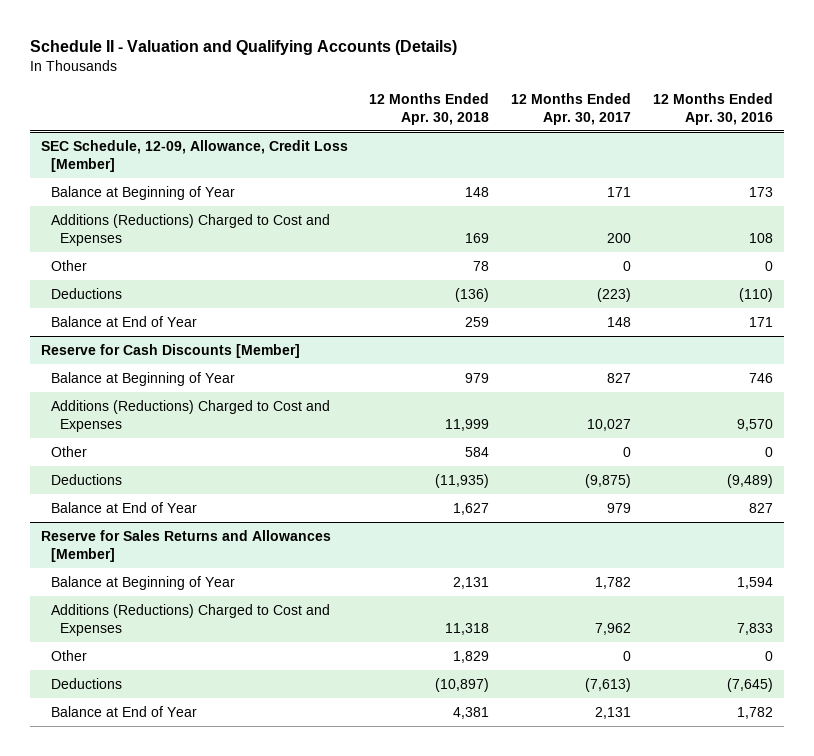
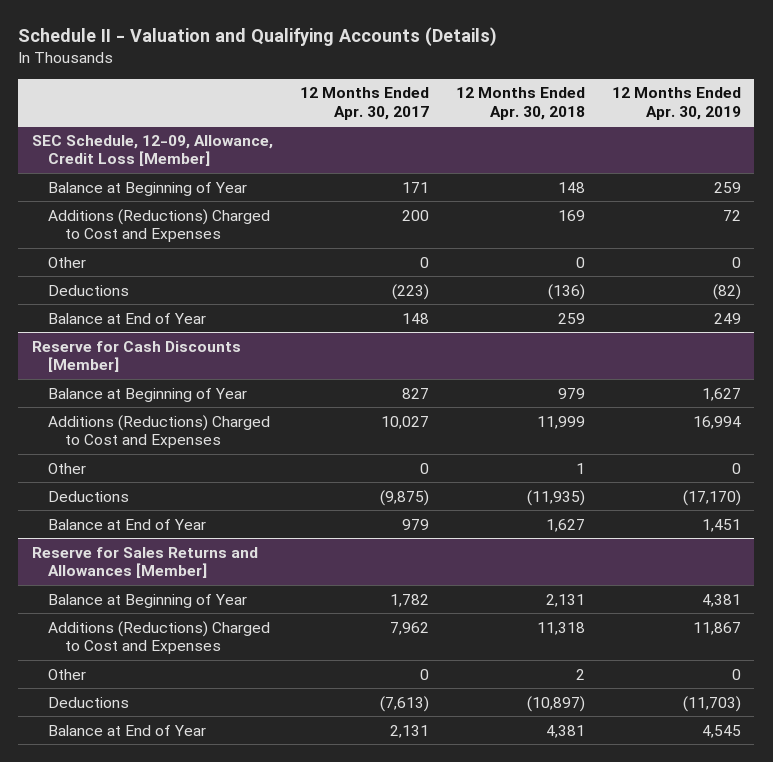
[652,92,773,125] 12 Months Ended Apr. 30, 2016 -> none
none -> [611,87,741,120] 12 Months Ended Apr. 30, 2019
[473,260,490,271] 78 -> [575,256,585,268] 0
[465,446,490,457] 584 -> [575,462,585,474] 1
[453,650,490,663] 1,829 -> [575,668,585,680] 2

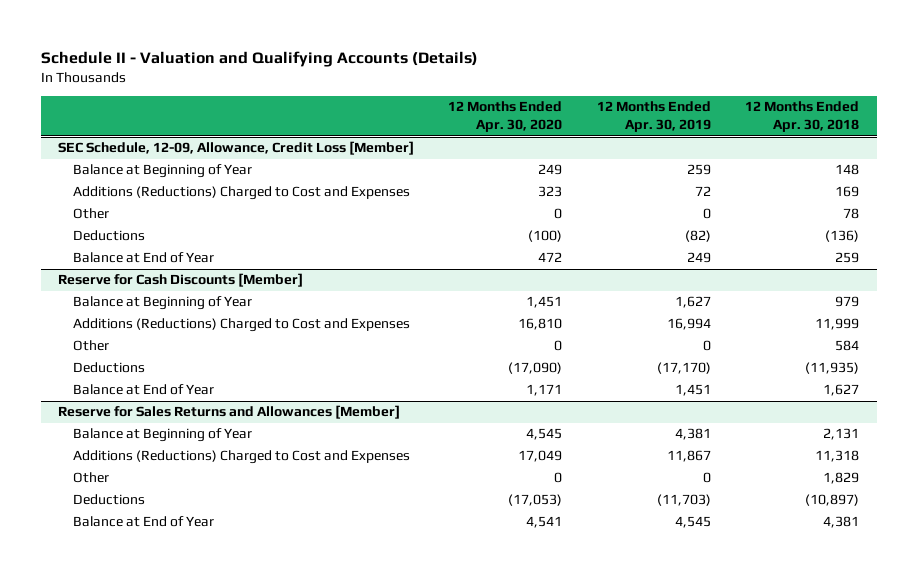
[299,87,429,120] 12 Months Ended Apr. 30, 2017 -> none
none -> [448,101,563,133] 12 Months Ended Apr. 30, 2020
[575,256,585,268] 0 -> [843,208,860,220] 78
[575,462,585,474] 1 -> [835,340,860,352] 584
[575,668,585,680] 2 -> [823,472,860,485] 1,829

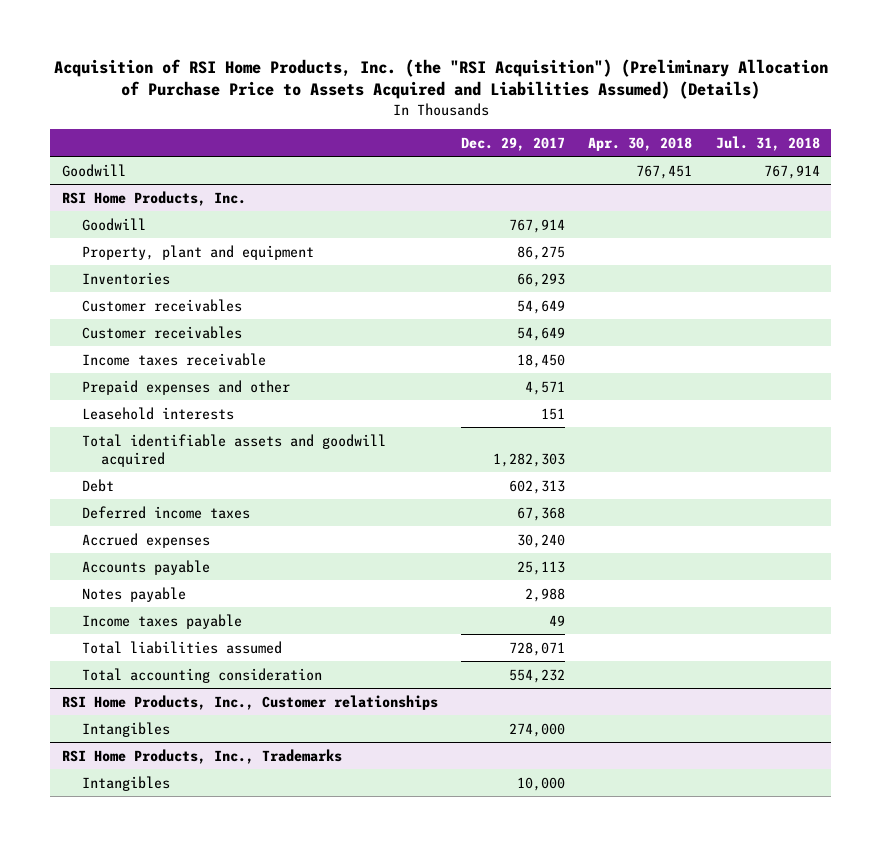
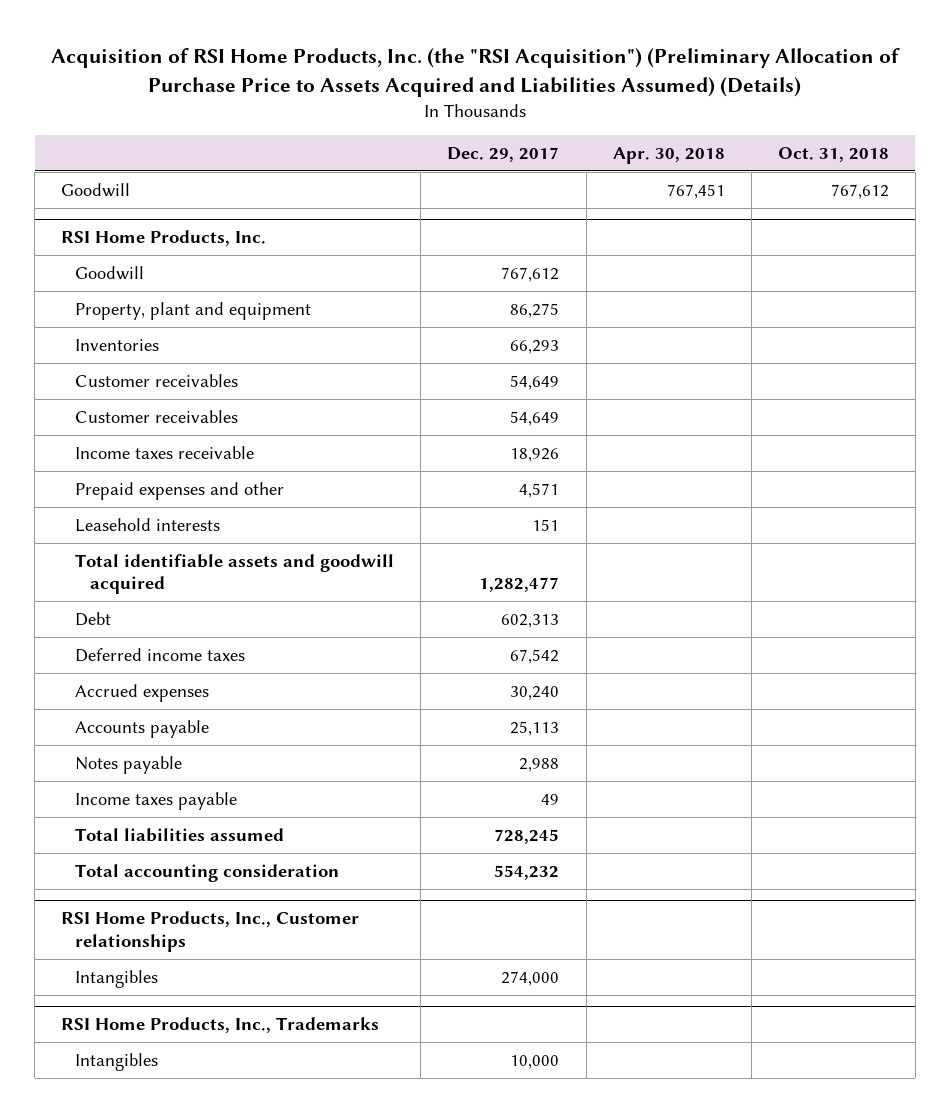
[715,135,820,151] Jul. 31, 2018 -> none
none -> [777,146,889,162] Oct. 31, 2018
[509,218,566,233] 767,914 -> [501,266,560,282] 767,612
[517,353,566,368] 18,450 -> [510,447,560,462] 18,926
[493,452,566,467] 1,282,303 -> [479,577,560,593] 1,282,477
[517,506,566,521] 67,368 -> [510,648,560,664] 67,542
[509,641,566,656] 728,071 -> [494,828,560,844] 728,245

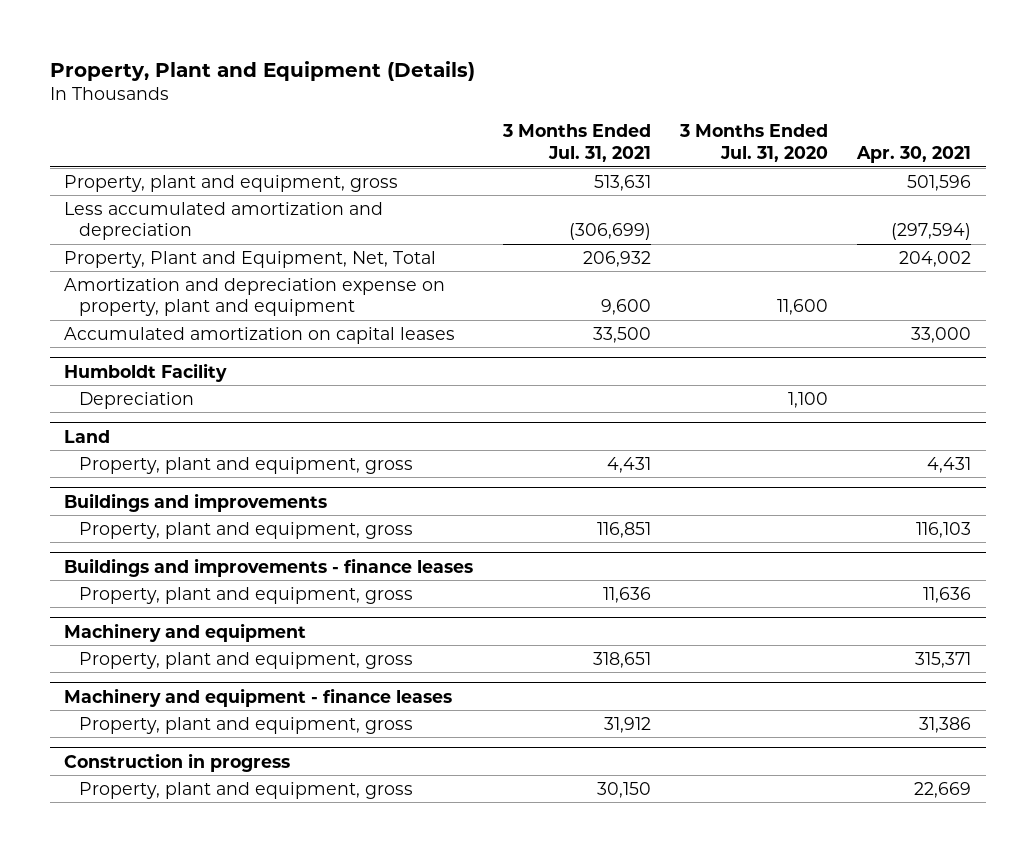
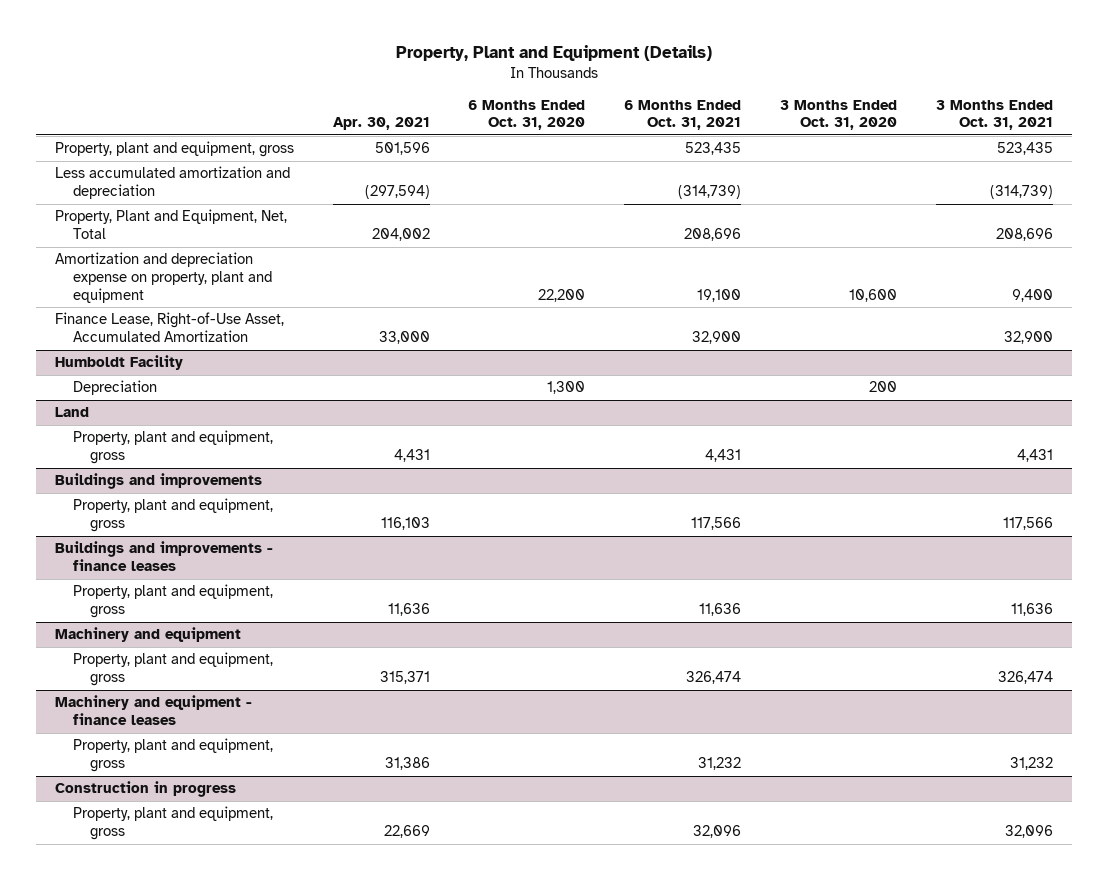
[501,124,651,163] 3 Months Ended Jul. 31, 2021 -> none
[679,124,829,163] 3 Months Ended Jul. 31, 2020 -> none
none -> [468,99,586,131] 6 Months Ended Oct. 31, 2020
none -> [624,99,742,131] 6 Months Ended Oct. 31, 2021
none -> [779,99,897,131] 3 Months Ended Oct. 31, 2020
none -> [935,99,1053,131] 3 Months Ended Oct. 31, 2021
[64,326,456,344] Accumulated amortization on capital leases -> none
none -> [55,312,285,343] Finance Lease, Right-of-Use Asset, Accumulated Amortization

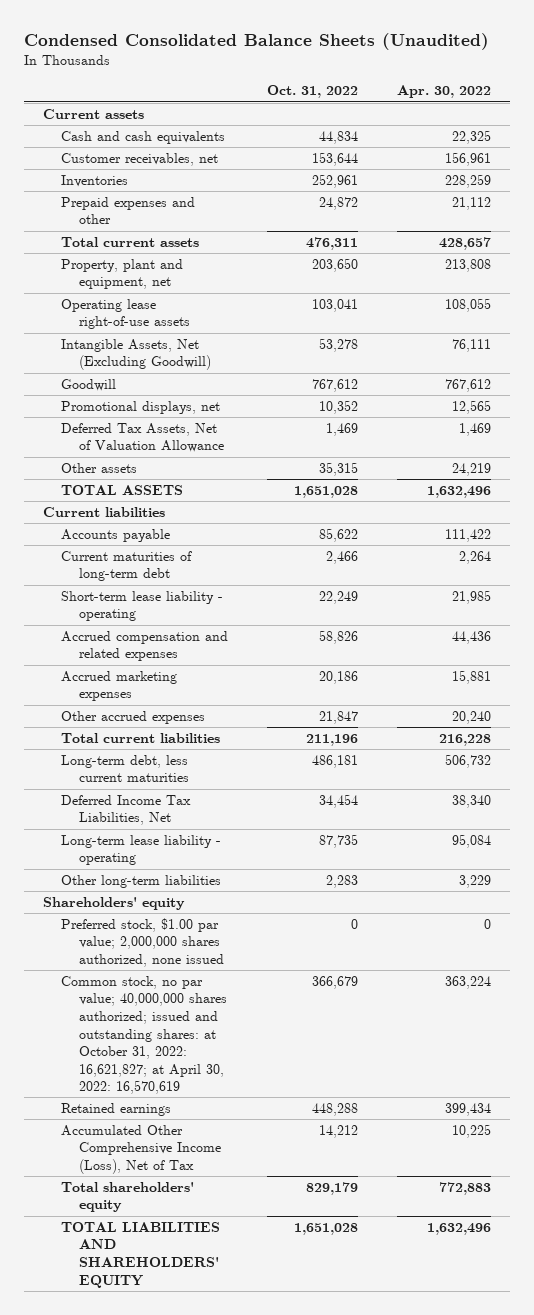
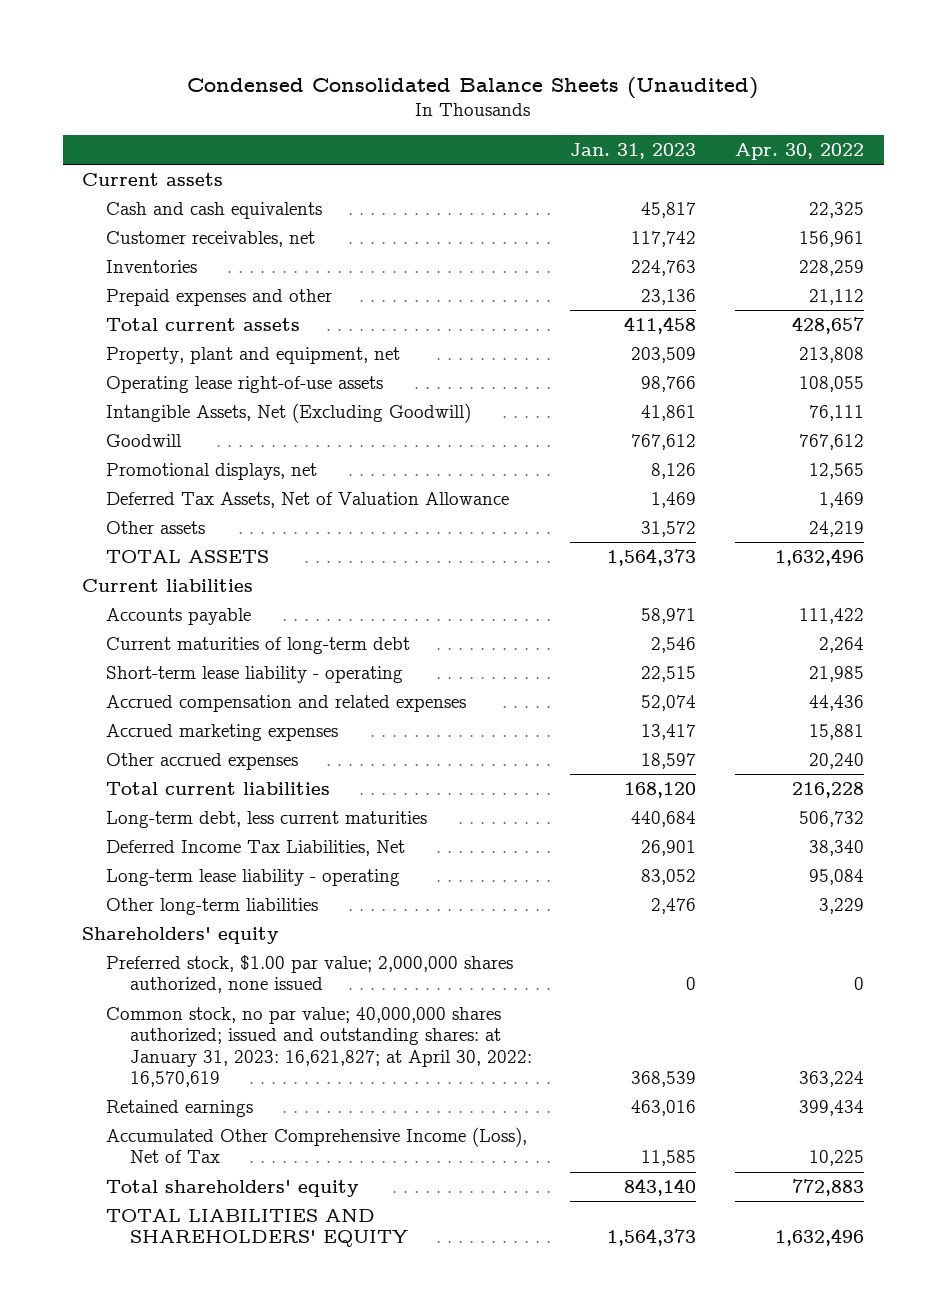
[266,85,358,99] Oct. 31, 2022 -> none
none -> [570,142,697,159] Jan. 31, 2023
[61,975,227,1095] Common stock, no par value; 40,000,000 shares authorized; issued and outstanding shares: at October 31, 2022: 16,621,827; at April 30, 2022: 16,570,619 -> [106,1007,532,1087] Common stock, no par value; 40,000,000 shares authorized; issued and outstanding shares: at January 31, 2023: 16,621,827; at April 30, 2022: 16,570,619

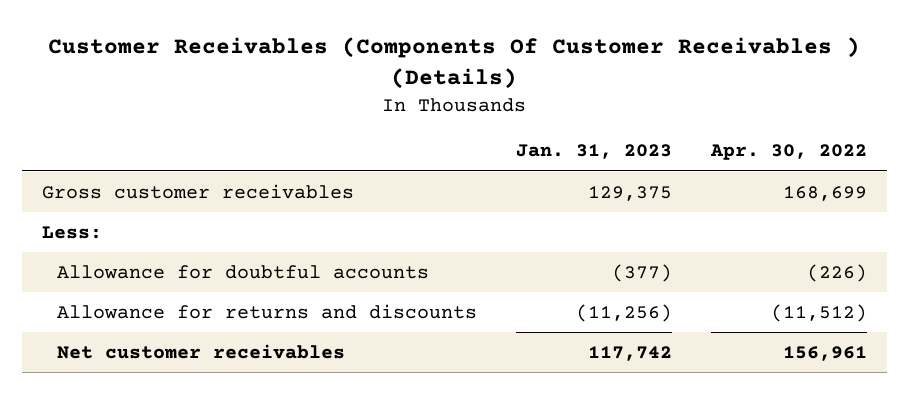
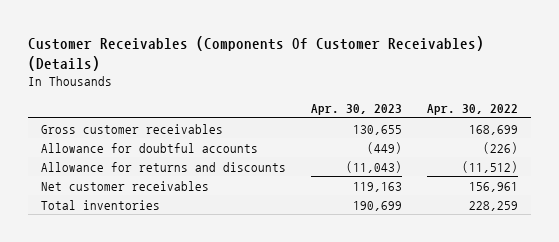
[48,37,861,89] Customer Receivables (Components Of Customer Receivables ) (Details) -> [28,36,485,72] Customer Receivables (Components Of Customer Receivables) (Details)
[516,144,673,160] Jan. 31, 2023 -> none
none -> [311,104,403,116] Apr. 30, 2023
[41,225,102,239] Less: -> none
none -> [40,199,160,210] Total inventories

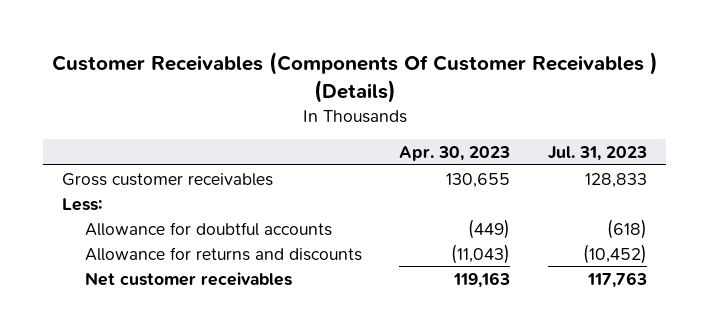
[28,36,485,72] Customer Receivables (Components Of Customer Receivables) (Details) -> [51,52,658,103] Customer Receivables (Components Of Customer Receivables ) (Details)
[427,104,519,116] Apr. 30, 2022 -> none
none -> [548,145,648,161] Jul. 31, 2023
none -> [61,197,102,211] Less:
[40,199,160,210] Total inventories -> none

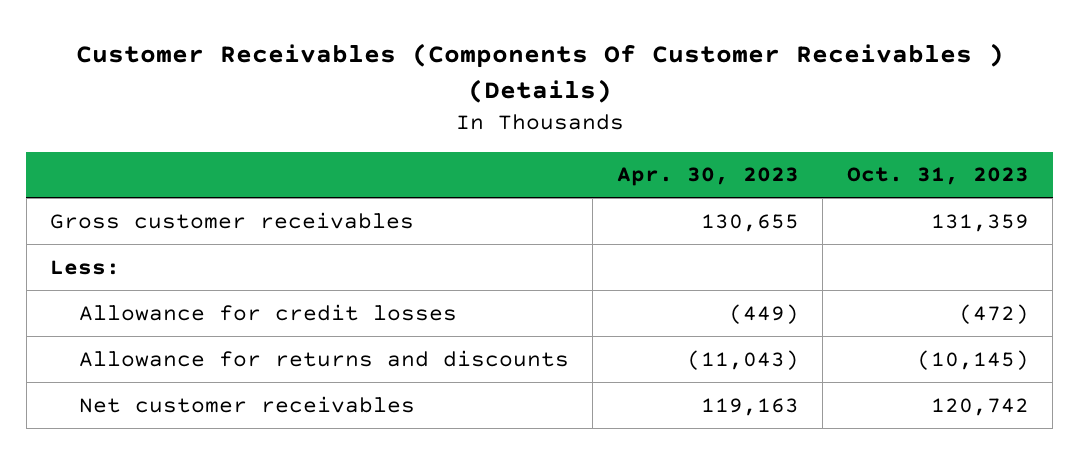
[548,145,648,161] Jul. 31, 2023 -> none
none -> [846,167,1029,186] Oct. 31, 2023
[84,221,332,236] Allowance for doubtful accounts -> [78,303,457,321] Allowance for credit losses

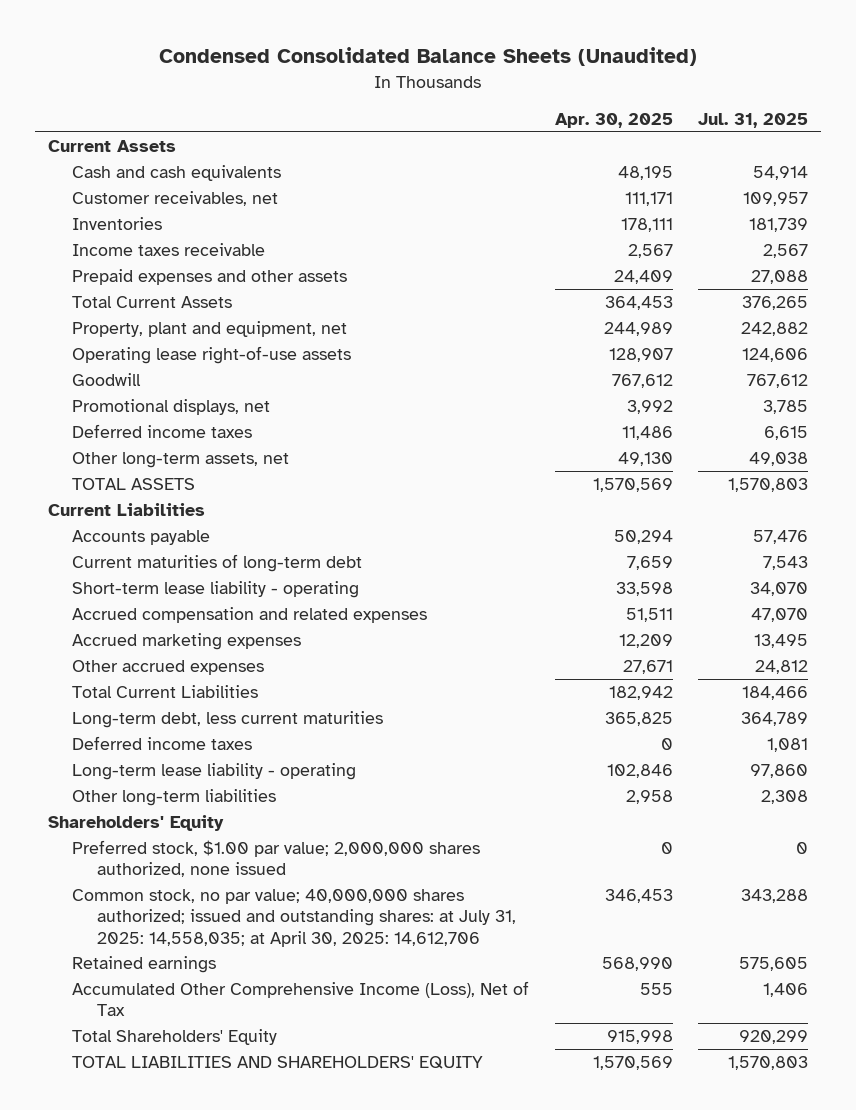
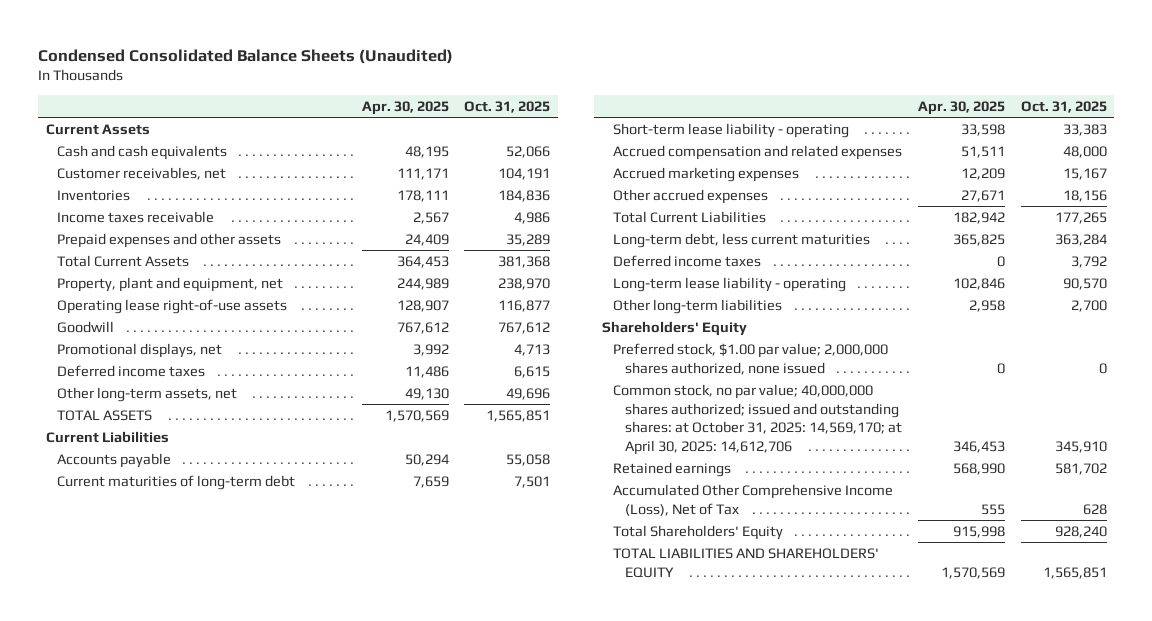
[698,112,809,128] Jul. 31, 2025 -> none
none -> [464,100,551,113] Oct. 31, 2025
[72,889,516,947] Common stock, no par value; 40,000,000 shares authorized; issued and outstanding shares: at July 31, 2025: 14,558,035; at April 30, 2025: 14,612,706 -> [613,383,902,455] Common stock, no par value; 40,000,000 shares authorized; issued and outstanding shares: at October 31, 2025: 14,569,170; at April 30, 2025: 14,612,706

